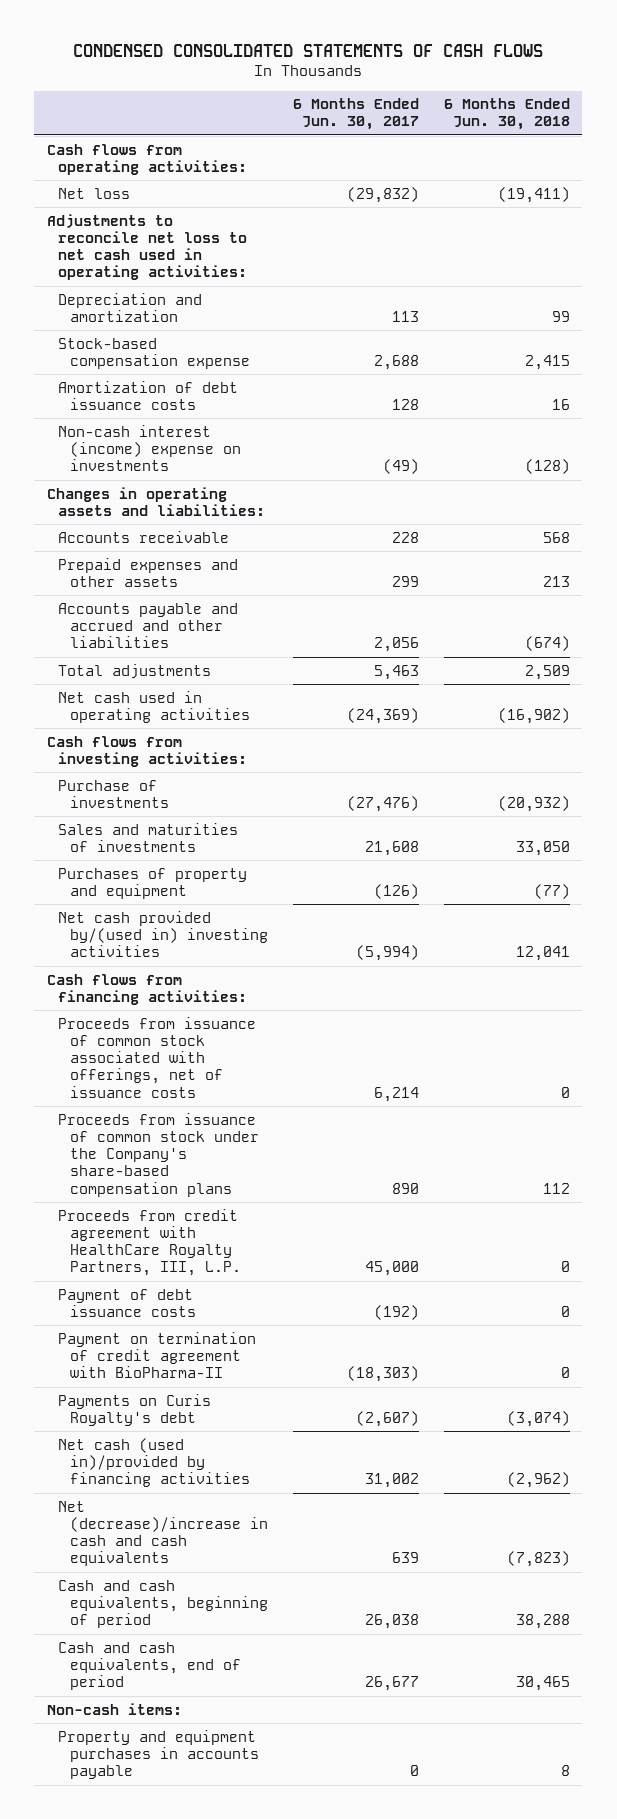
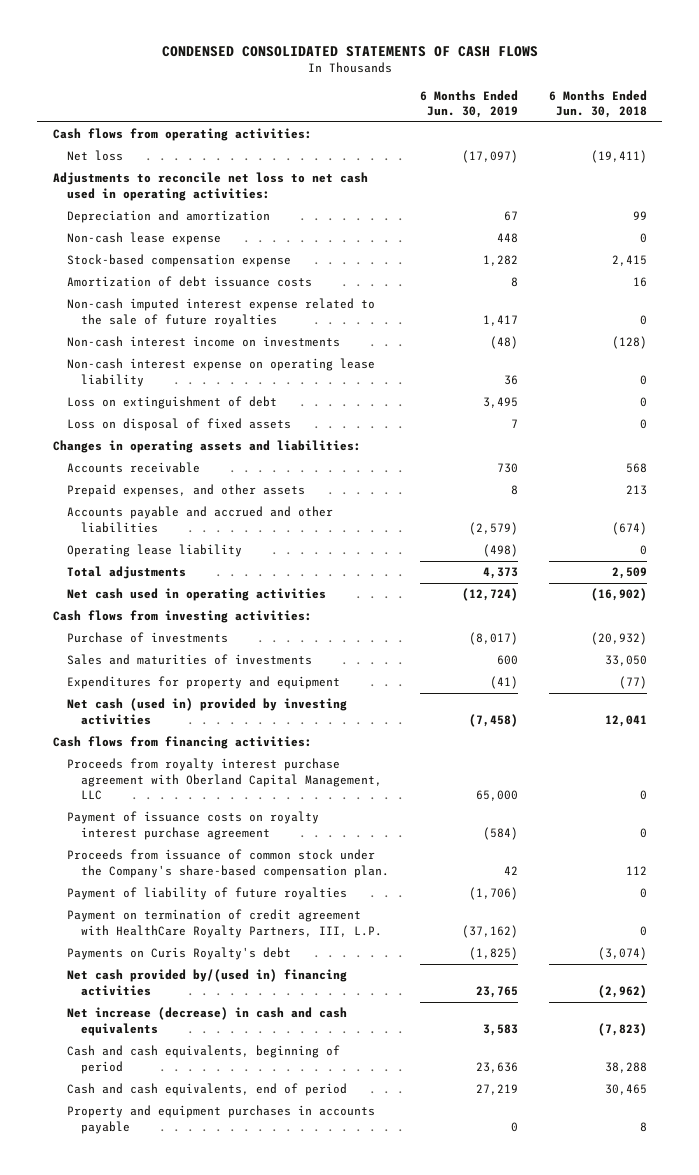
[292,98,419,131] 6 Months Ended Jun. 30, 2017 -> none
none -> [419,89,518,118] 6 Months Ended Jun. 30, 2019
none -> [66,232,221,246] Non-cash lease expense
none -> [66,298,375,327] Non-cash imputed interest expense related to the sale of future royalties
[58,424,241,472] Non-cash interest (income) expense on investments -> [66,336,340,348] Non-cash interest income on investments
none -> [66,358,375,387] Non-cash interest expense on operating lease liability
none -> [66,396,277,410] Loss on extinguishment of debt
none -> [66,418,291,432] Loss on disposal of fixed assets
[58,557,239,587] Prepaid expenses and other assets -> [66,484,305,498] Prepaid expenses, and other assets
none -> [66,544,242,558] Operating lease liability
[58,867,248,899] Purchases of property and equipment -> [66,676,340,690] Expenditures for property and equipment
[58,910,268,958] Net cash provided by/(used in) investing activities -> [66,698,347,725] Net cash (used in) provided by investing activities
[58,1016,257,1098] Proceeds from issuance of common stock associated with offerings, net of issuance costs -> none
[58,1208,241,1277] Proceeds from credit agreement with HealthCare Royalty Partners, III, L.P. -> none
[58,1288,196,1317] Payment of debt issuance costs -> none
none -> [66,758,382,800] Proceeds from royalty interest purchase agreement with Oberland Capital Management, LLC
none -> [66,811,319,840] Payment of issuance costs on royalty interest purchase agreement
[58,1112,259,1197] Proceeds from issuance of common stock under the Company's share-based compensation plans -> [66,849,389,878] Proceeds from issuance of common stock under the Company's share-based compensation plan.
none -> [66,887,347,901] Payment of liability of future royalties
[58,1331,257,1379] Payment on termination of credit agreement with BioPharma-II -> [66,909,382,938] Payment on termination of credit agreement with HealthCare Royalty Partners, III, L.P.
[58,1437,250,1488] Net cash (used in)/provided by financing activities -> [66,969,347,996] Net cash provided by/(used in) financing activities
[58,1500,268,1567] Net (decrease)/increase in cash and cash equivalents -> [66,1007,347,1036] Net increase (decrease) in cash and cash equivalents
[46,1702,182,1715] Non-cash items: -> none

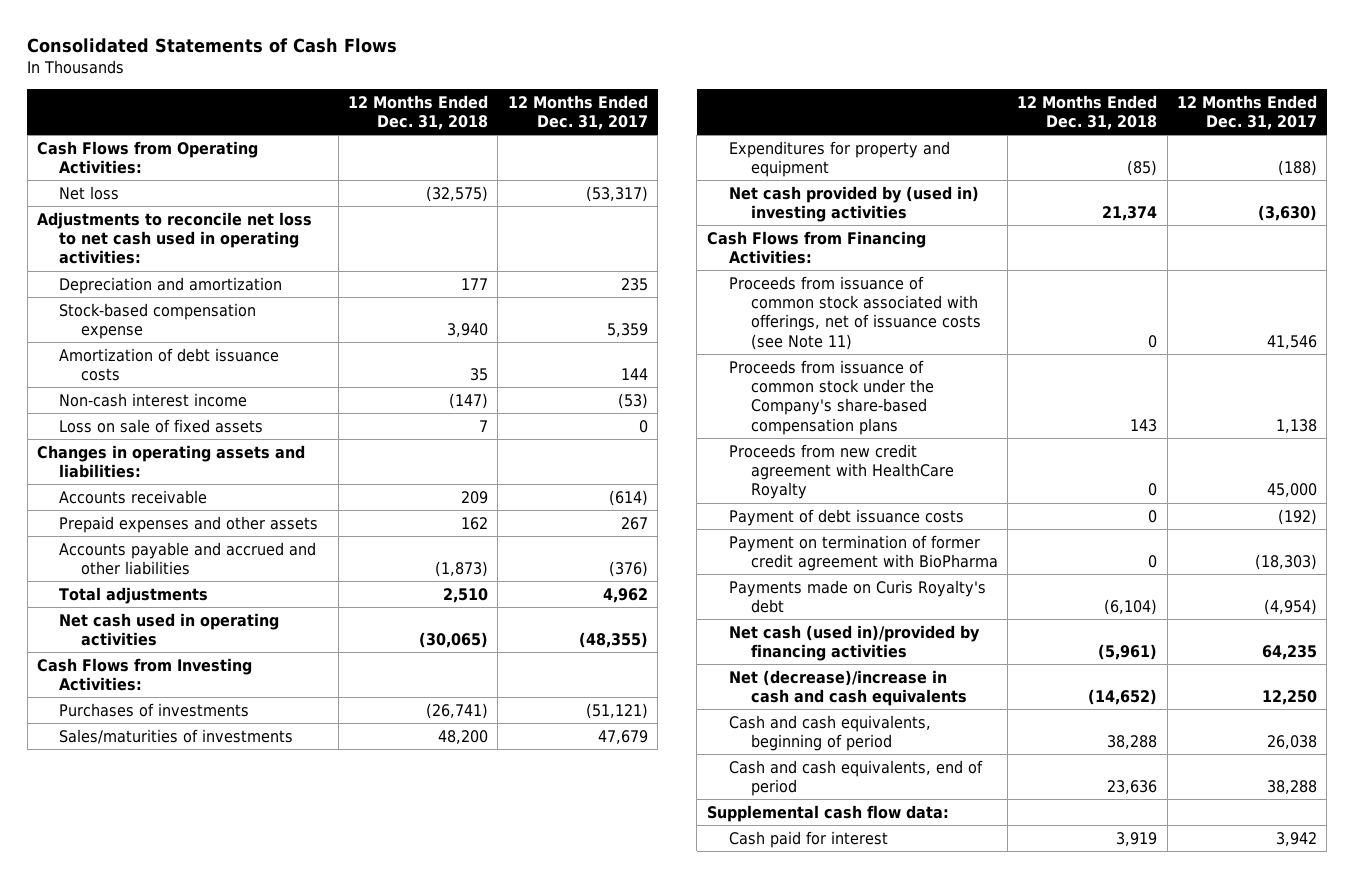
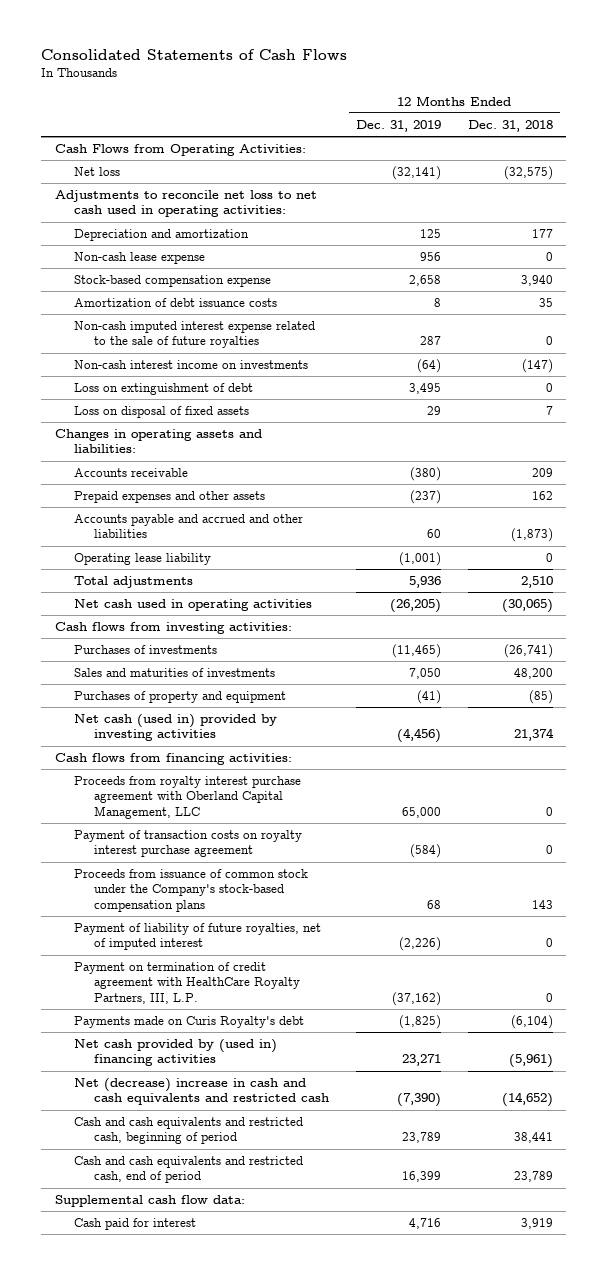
[507,94,648,131] 12 Months Ended Dec. 31, 2017 -> none
none -> [355,119,441,132] Dec. 31, 2019
none -> [74,251,206,264] Non-cash lease expense
none -> [74,320,316,349] Non-cash imputed interest expense related to the sale of future royalties
[59,392,248,407] Non-cash interest income -> [74,359,309,369] Non-cash interest income on investments
none -> [74,382,254,395] Loss on extinguishment of debt
[59,418,264,433] Loss on sale of fixed assets -> [74,405,250,418] Loss on disposal of fixed assets
none -> [74,552,212,565] Operating lease liability
[37,657,253,692] Cash Flows from Investing Activities: -> [54,621,292,634] Cash flows from investing activities:
[728,275,981,350] Proceeds from issuance of common stock associated with offerings, net of issuance costs (see Note 11) -> none
[728,443,954,500] Proceeds from new credit agreement with HealthCare Royalty -> none
[728,508,964,526] Payment of debt issuance costs -> none
[59,728,294,744] Sales/maturities of investments -> [74,667,276,677] Sales and maturities of investments
[728,140,950,178] Expenditures for property and equipment -> [74,690,287,703] Purchases of property and equipment
[728,185,979,223] Net cash provided by (used in) investing activities -> [74,713,278,742] Net cash (used in) provided by investing activities
[706,230,926,265] Cash Flows from Financing Activities: -> [54,752,292,765] Cash flows from financing activities:
none -> [74,775,302,819] Proceeds from royalty interest purchase agreement with Oberland Capital Management, LLC
none -> [74,829,303,858] Payment of transaction costs on royalty interest purchase agreement
[728,359,934,435] Proceeds from issuance of common stock under the Company's share-based compensation plans -> [74,868,309,912] Proceeds from issuance of common stock under the Company's stock-based compensation plans
none -> [74,922,322,951] Payment of liability of future royalties, net of imputed interest
[728,534,998,572] Payment on termination of former credit agreement with BioPharma -> [74,961,300,1004] Payment on termination of credit agreement with HealthCare Royalty Partners, III, L.P.
[728,624,980,662] Net cash (used in)/provided by financing activities -> [74,1038,278,1067] Net cash provided by (used in) financing activities
[728,669,967,707] Net (decrease)/increase in cash and cash equivalents -> [74,1077,329,1106] Net (decrease) increase in cash and cash equivalents and restricted cash
[728,714,931,752] Cash and cash equivalents, beginning of period -> [74,1116,304,1145] Cash and cash equivalents and restricted cash, beginning of period
[1107,735,1158,750] 38,288 -> [513,1132,553,1144] 38,441
[728,759,983,797] Cash and cash equivalents, end of period -> [74,1155,304,1184] Cash and cash equivalents and restricted cash, end of period
[1107,780,1158,795] 23,636 -> [513,1171,553,1183] 23,789

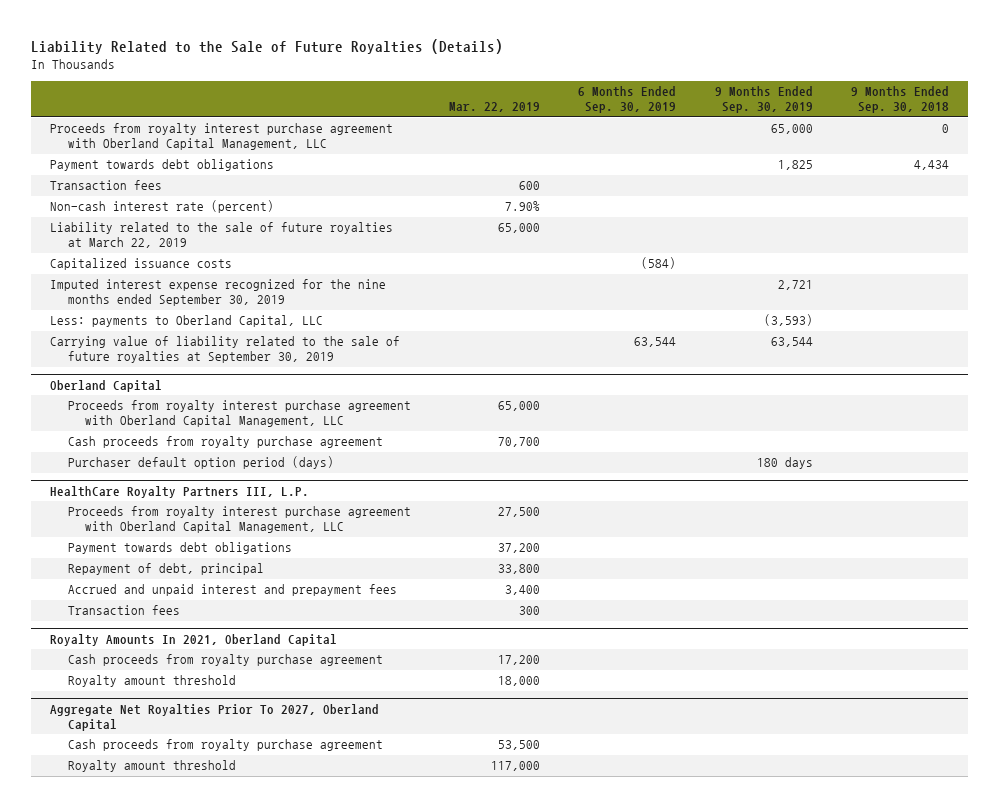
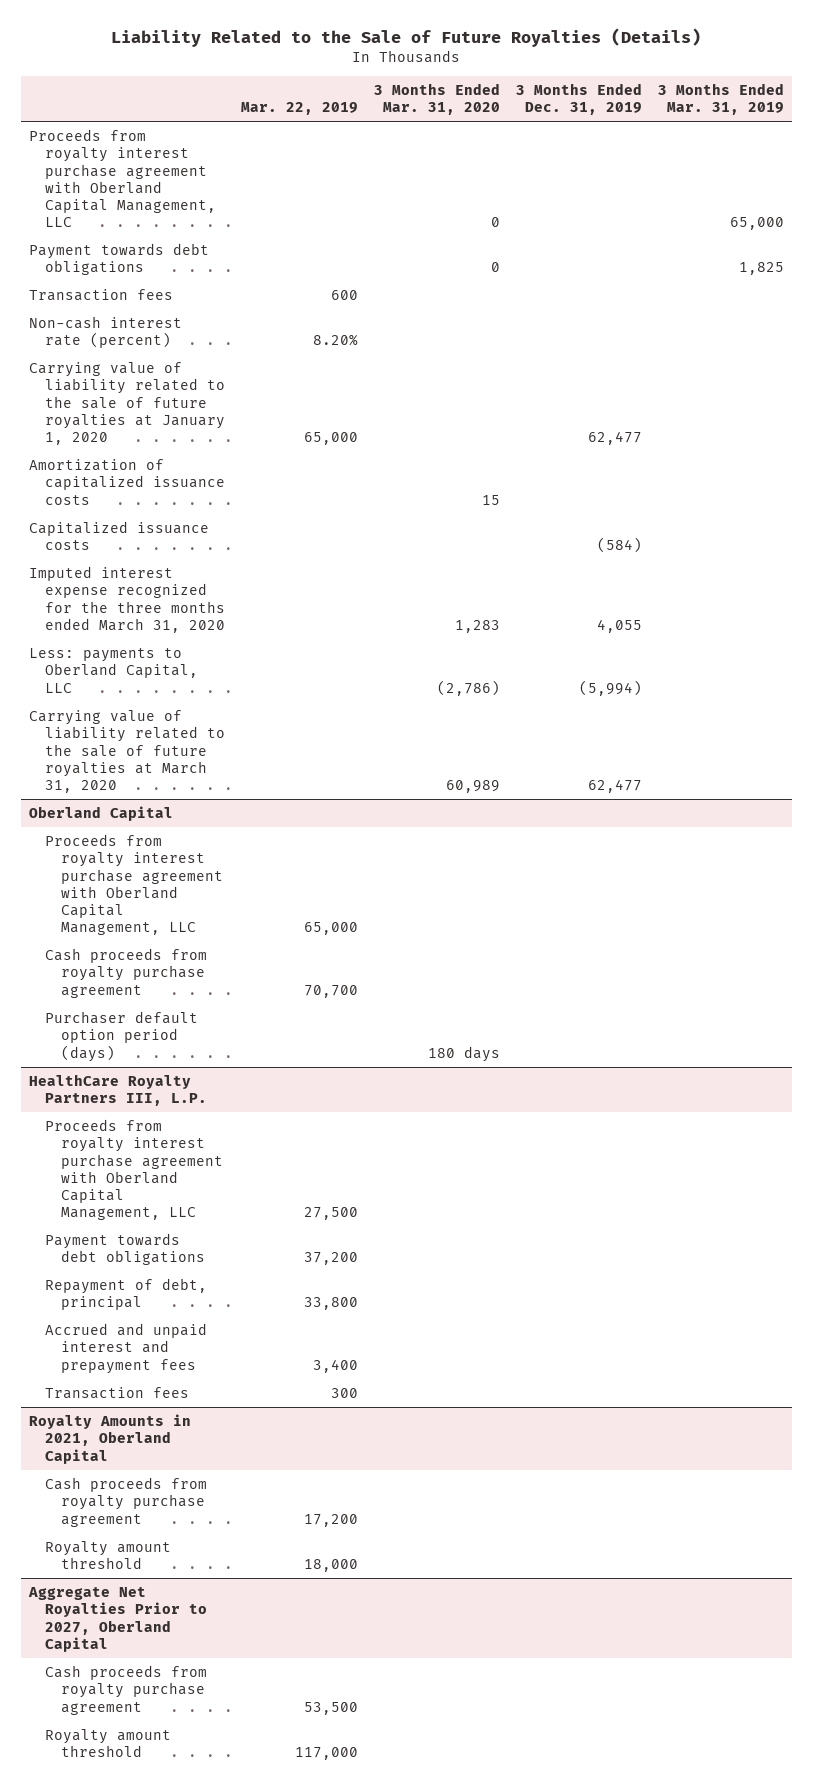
[578,86,677,114] 6 Months Ended Sep. 30, 2019 -> none
[714,86,813,114] 9 Months Ended Sep. 30, 2019 -> none
[850,86,949,114] 9 Months Ended Sep. 30, 2018 -> none
none -> [374,83,501,116] 3 Months Ended Mar. 31, 2020
none -> [516,83,643,116] 3 Months Ended Dec. 31, 2019
none -> [658,83,785,116] 3 Months Ended Mar. 31, 2019
[505,201,541,212] 7.90% -> [313,334,359,347] 8.20%
[50,222,394,249] Liability related to the sale of future royalties at March 22, 2019 -> [28,362,225,446] Carrying value of liability related to the sale of future royalties at January 1, 2020
none -> [28,459,225,505] Amortization of capitalized issuance costs
[50,279,387,307] Imputed interest expense recognized for the nine months ended September 30, 2019 -> [28,566,225,633] Imputed interest expense recognized for the three months ended March 31, 2020
[50,336,401,364] Carrying value of liability related to the sale of future royalties at September 30, 2019 -> [28,710,225,794] Carrying value of liability related to the sale of future royalties at March 31, 2020
[50,633,338,646] Royalty Amounts In 2021, Oberland Capital -> [28,1414,191,1464] Royalty Amounts in 2021, Oberland Capital
[50,703,380,731] Aggregate Net Royalties Prior To 2027, Oberland Capital -> [27,1587,207,1652] Aggregate Net Royalties Prior to 2027, Oberland Capital

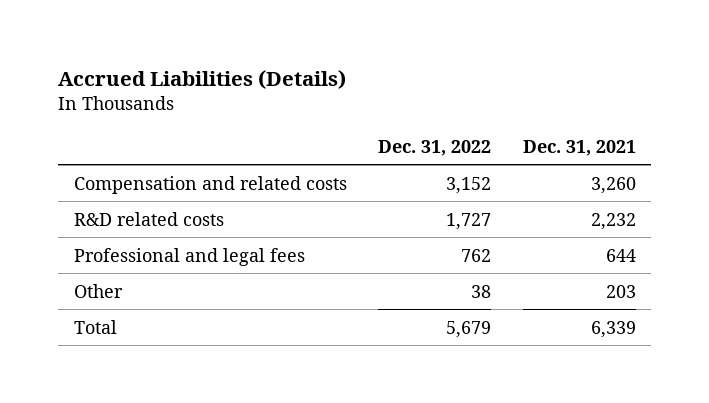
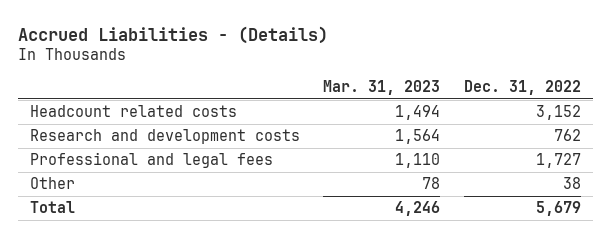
[58,69,347,89] Accrued Liabilities (Details) -> [18,25,329,44] Accrued Liabilities - (Details)
[522,139,636,156] Dec. 31, 2021 -> none
none -> [323,80,441,96] Mar. 31, 2023
[73,211,224,226] R&D related costs -> none
[73,175,347,194] Compensation and related costs -> [29,105,237,118] Headcount related costs
none -> [29,129,300,145] Research and development costs
[461,248,492,262] 762 -> [535,153,581,169] 1,727

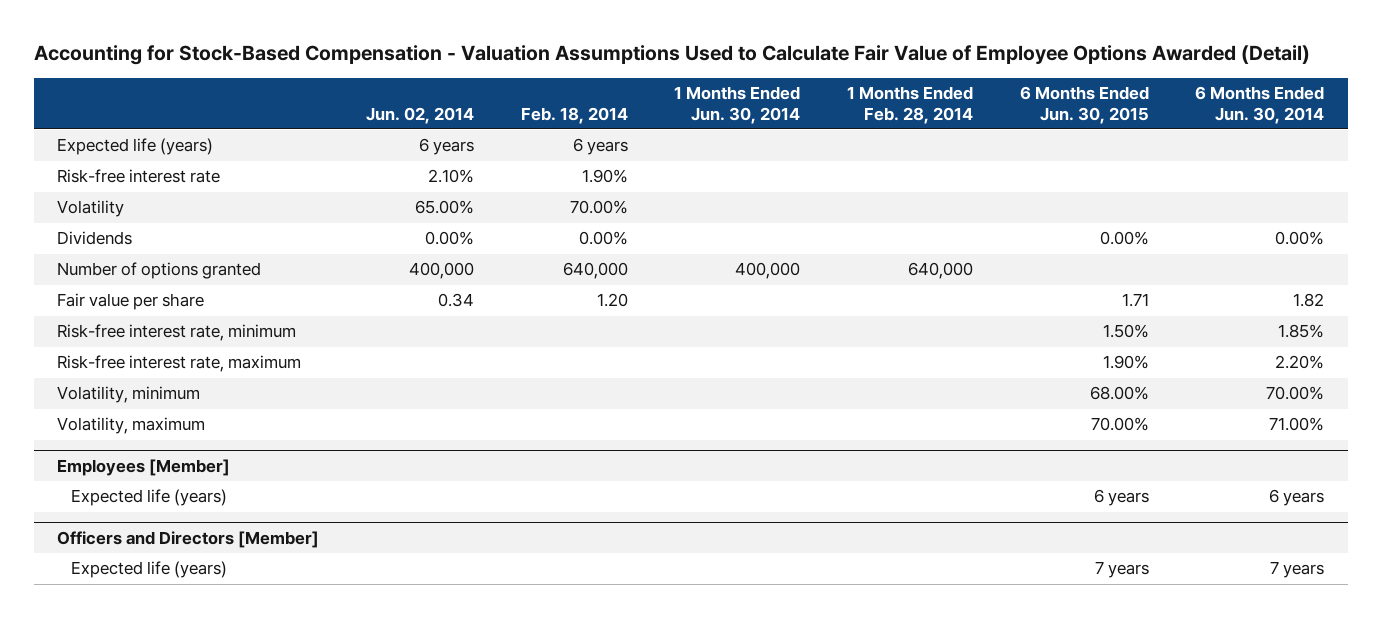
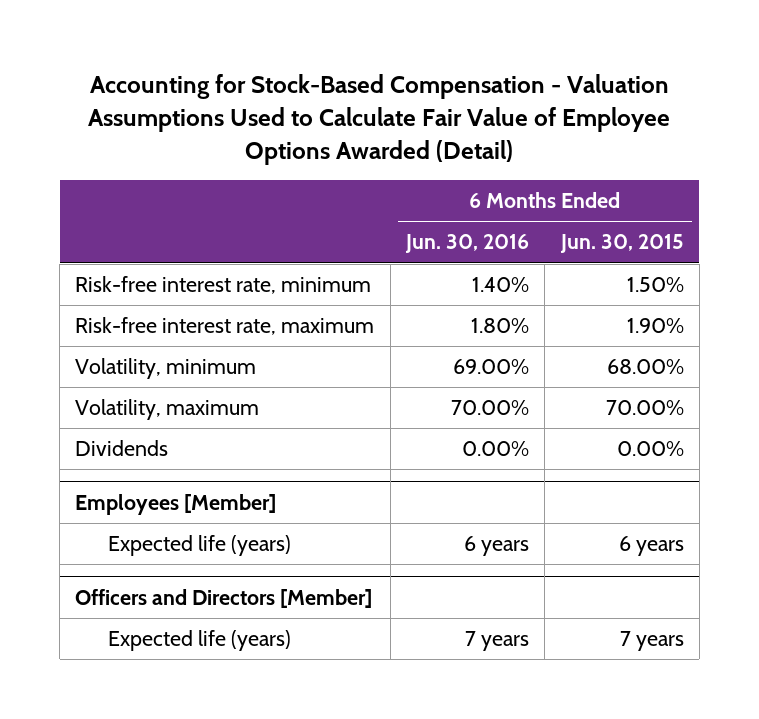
[365,106,474,124] Jun. 02, 2014 -> none
[520,106,628,124] Feb. 18, 2014 -> none
[674,85,801,124] 1 Months Ended Jun. 30, 2014 -> none
[846,85,973,124] 1 Months Ended Feb. 28, 2014 -> none
[1195,85,1325,124] 6 Months Ended Jun. 30, 2014 -> none
none -> [404,234,529,254] Jun. 30, 2016
[57,138,214,156] Expected life (years) -> none
[57,169,221,184] Risk-free interest rate -> none
[57,200,125,218] Volatility -> none
[57,262,262,280] Number of options granted -> none
[57,293,205,311] Fair value per share -> none
[57,231,133,246] Dividends -> [75,440,169,457] Dividends

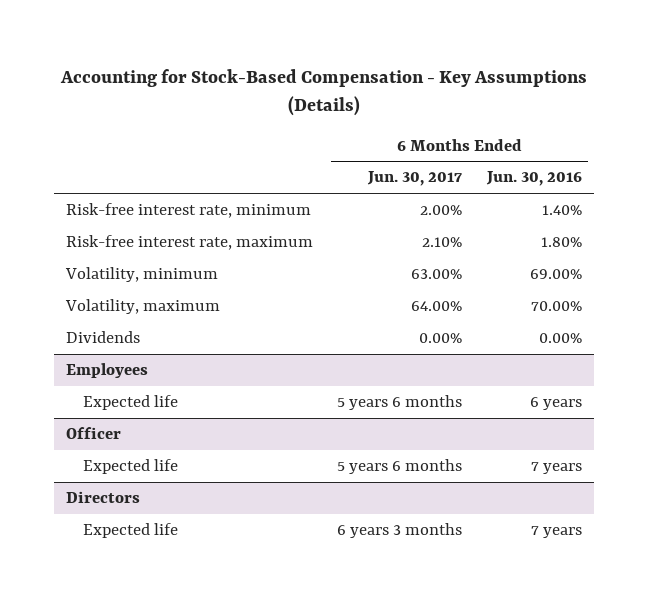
[88,73,671,165] Accounting for Stock-Based Compensation - Valuation Assumptions Used to Calculate Fair Value of Employee Options Awarded (Detail) -> [59,68,587,117] Accounting for Stock-Based Compensation - Key Assumptions (Details)
[559,234,684,254] Jun. 30, 2015 -> none
none -> [367,171,463,187] Jun. 30, 2017
[75,588,373,608] Officers and Directors [Member] -> none
[75,493,277,515] Employees [Member] -> [66,363,149,379] Employees
[107,535,291,557] Expected life (years) -> [82,395,178,411] Expected life
none -> [66,427,122,440] Officer
[107,630,291,652] Expected life (years) -> [82,459,178,475] Expected life
none -> [66,491,141,504] Directors
none -> [82,523,178,539] Expected life

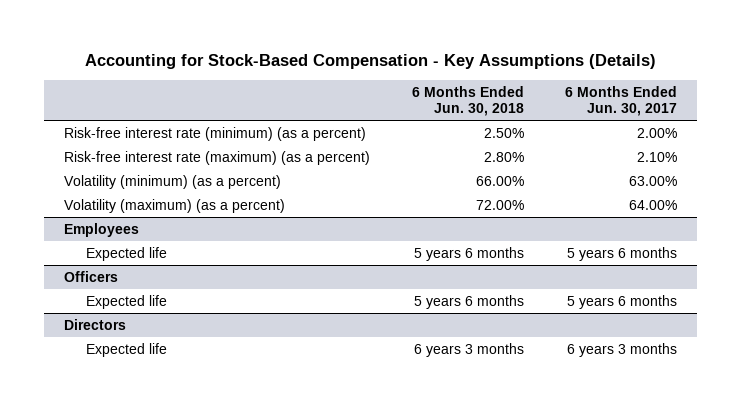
[485,171,582,187] Jun. 30, 2016 -> none
none -> [411,85,524,117] 6 Months Ended Jun. 30, 2018
[66,331,141,344] Dividends -> none
[66,203,312,219] Risk-free interest rate, minimum -> [64,126,367,141] Risk-free interest rate (minimum) (as a percent)
[66,235,314,251] Risk-free interest rate, maximum -> [64,150,371,165] Risk-free interest rate (maximum) (as a percent)
[65,267,219,283] Volatility, minimum -> [64,174,282,189] Volatility (minimum) (as a percent)
[65,299,221,315] Volatility, maximum -> [64,198,286,213] Volatility (maximum) (as a percent)
[66,427,122,440] Officer -> [64,270,119,282] Officers

